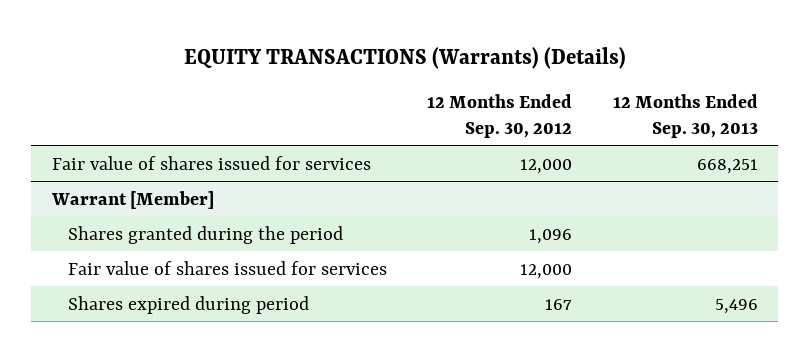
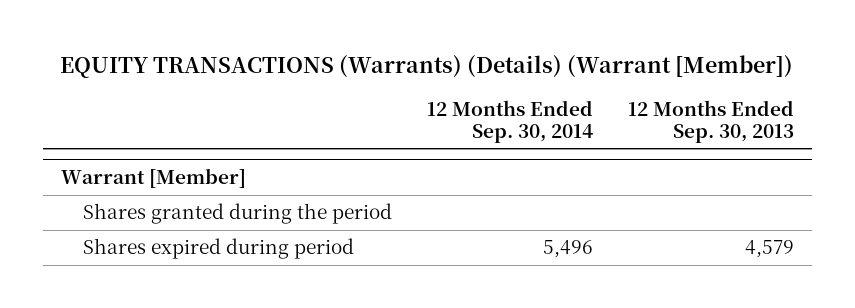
[183,46,626,69] EQUITY TRANSACTIONS (Warrants) (Details) -> [60,54,794,78] EQUITY TRANSACTIONS (Warrants) (Details) (Warrant [Member])
[427,93,573,138] 12 Months Ended Sep. 30, 2012 -> none
none -> [426,99,593,143] 12 Months Ended Sep. 30, 2014
[51,155,371,170] Fair value of shares issued for services -> none
[67,260,387,275] Fair value of shares issued for services -> none
[714,298,758,314] 5,496 -> [744,240,794,259] 4,579

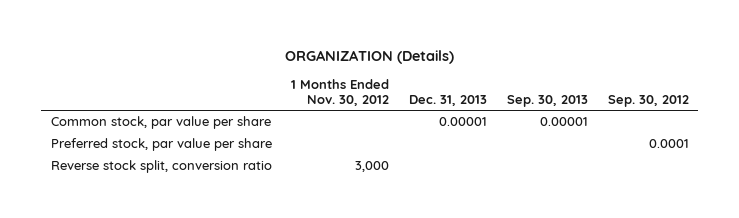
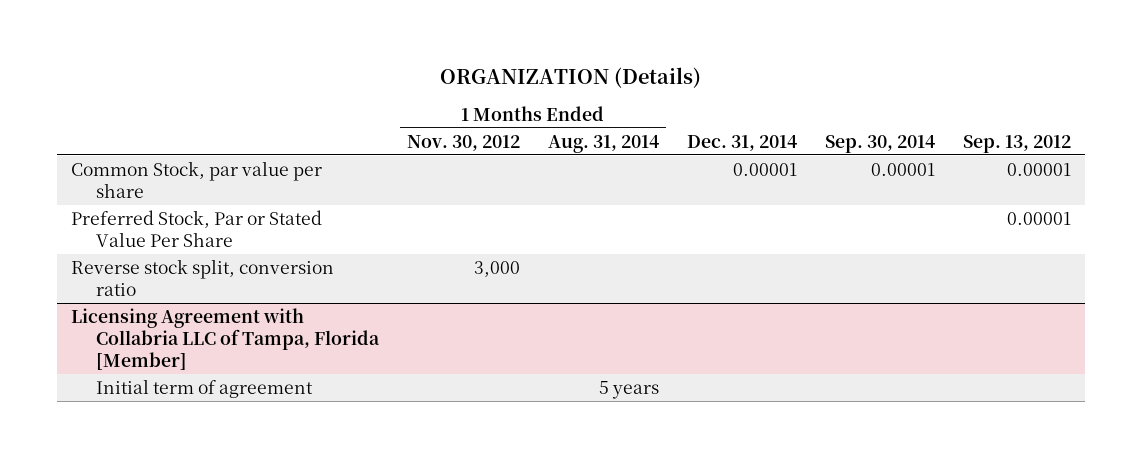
[409,94,488,106] Dec. 31, 2013 -> none
[506,94,588,107] Sep. 30, 2013 -> none
[607,94,689,107] Sep. 30, 2012 -> none
none -> [548,134,660,153] Aug. 31, 2014
none -> [687,134,798,151] Dec. 31, 2014
none -> [825,134,936,153] Sep. 30, 2014
none -> [963,134,1072,153] Sep. 13, 2012
[50,116,271,130] Common stock, par value per share -> [70,160,322,198] Common Stock, par value per share
[50,138,272,152] Preferred stock, par value per share -> [70,209,322,247] Preferred Stock, Par or Stated Value Per Share
none -> [70,307,381,370] Licensing Agreement with Collabria LLC of Tampa, Florida [Member]
none -> [96,378,314,398] Initial term of agreement

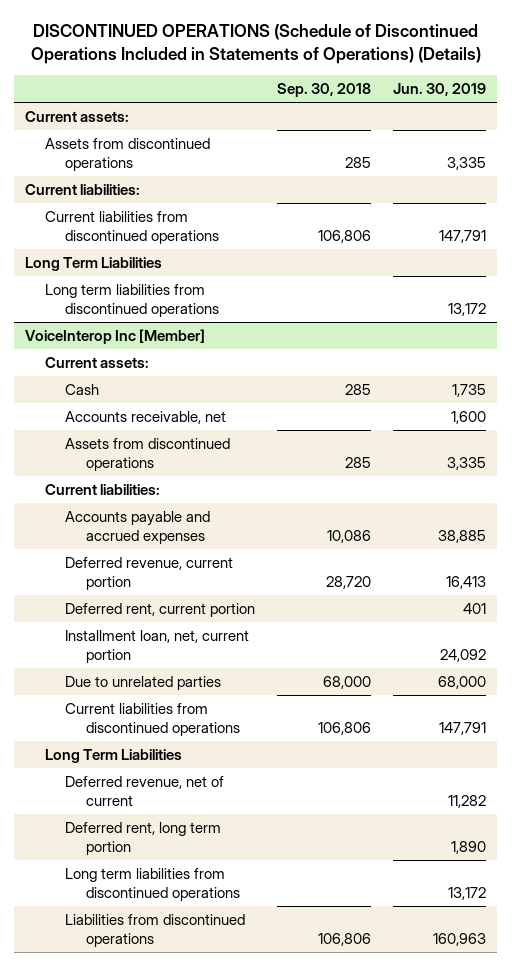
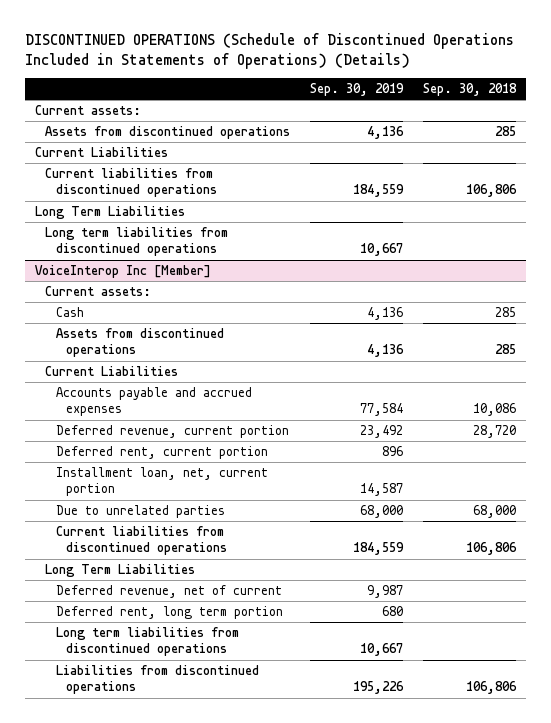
[393,83,487,97] Jun. 30, 2019 -> none
none -> [310,83,405,97] Sep. 30, 2019
[25,183,141,195] Current liabilities: -> [34,147,168,158] Current Liabilities
[65,410,227,424] Accounts receivable, net -> none
[45,483,161,495] Current liabilities: -> [45,366,179,377] Current Liabilities

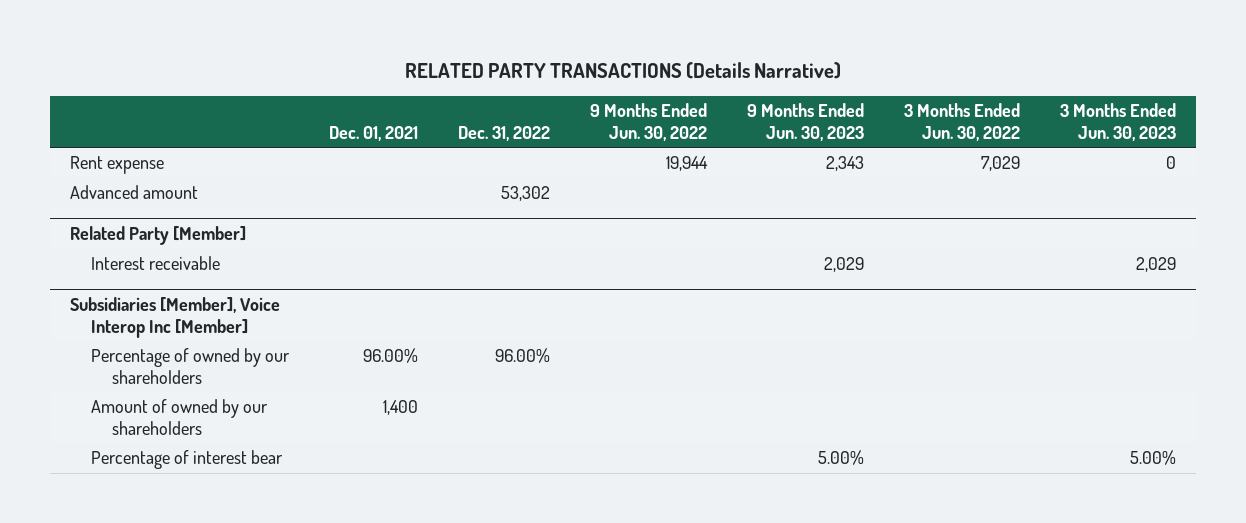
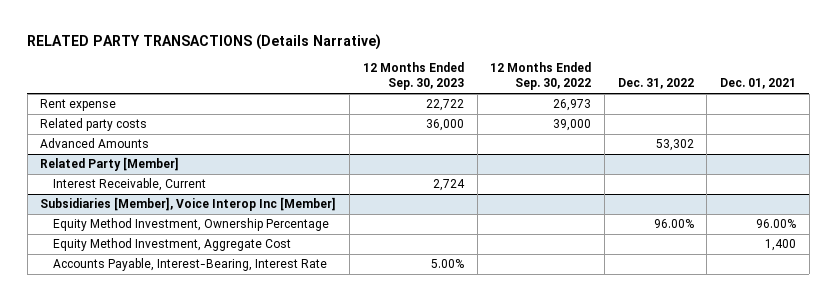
[589,103,707,142] 9 Months Ended Jun. 30, 2022 -> none
[746,103,864,142] 9 Months Ended Jun. 30, 2023 -> none
[903,103,1020,142] 3 Months Ended Jun. 30, 2022 -> none
[1059,103,1176,142] 3 Months Ended Jun. 30, 2023 -> none
none -> [362,62,464,91] 12 Months Ended Sep. 30, 2023
none -> [490,62,592,91] 12 Months Ended Sep. 30, 2022
none -> [40,118,148,132] Related party costs
[70,185,199,200] Advanced amount -> [40,138,150,149] Advanced Amounts
[91,256,221,271] Interest receivable -> [53,178,207,192] Interest Receivable, Current
[91,348,291,385] Percentage of owned by our shareholders -> [53,218,330,232] Equity Method Investment, Ownership Percentage
[91,399,269,436] Amount of owned by our shareholders -> [53,238,292,252] Equity Method Investment, Aggregate Cost
[91,450,284,470] Percentage of interest bear -> [53,258,328,272] Accounts Payable, Interest-Bearing, Interest Rate

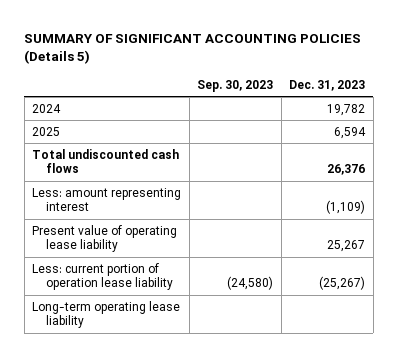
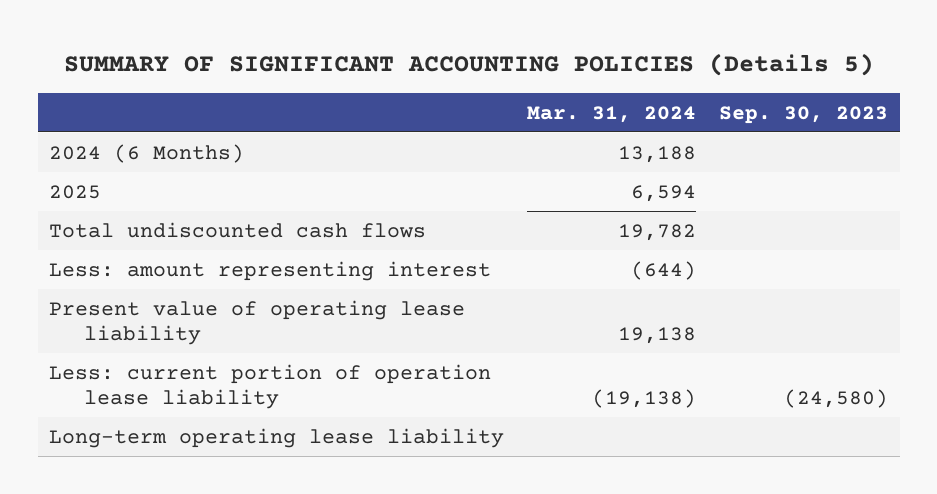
[289,80,366,92] Dec. 31, 2023 -> none
none -> [527,105,697,123] Mar. 31, 2024
[32,103,62,113] 2024 -> [49,143,245,163] 2024 (6 Months)

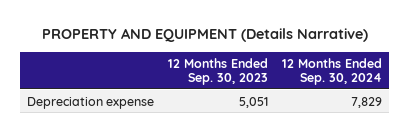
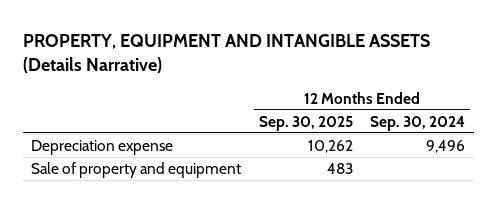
[41,28,368,43] PROPERTY AND EQUIPMENT (Details Narrative) -> [22,33,430,74] PROPERTY, EQUIPMENT AND INTANGIBLE ASSETS (Details Narrative)
[168,57,269,86] 12 Months Ended Sep. 30, 2023 -> none
none -> [258,115,353,131] Sep. 30, 2025
[351,96,383,108] 7,829 -> [426,139,466,153] 9,496
none -> [31,161,242,178] Sale of property and equipment

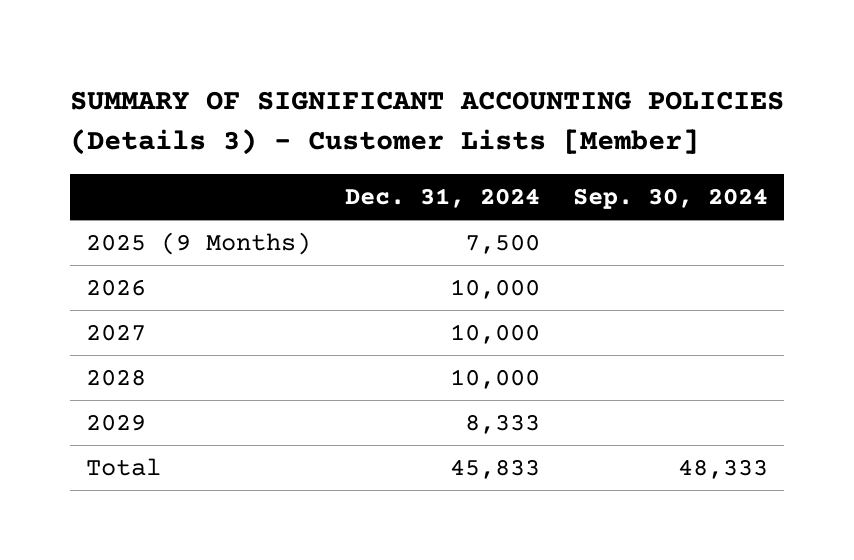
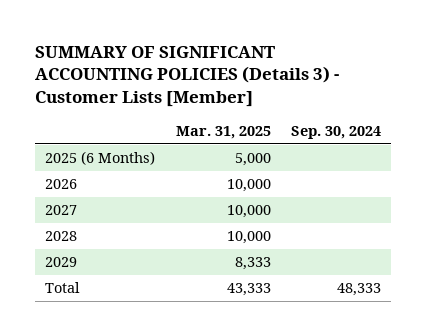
[344,188,540,209] Dec. 31, 2024 -> none
none -> [175,126,271,140] Mar. 31, 2025
[86,231,312,255] 2025 (9 Months) -> [45,151,156,166] 2025 (6 Months)

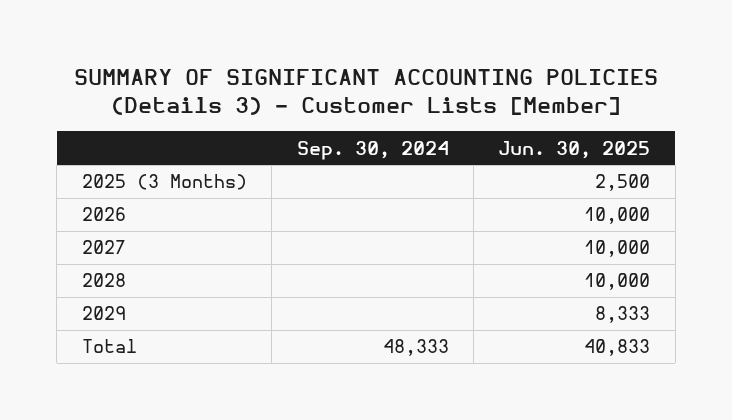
[175,126,271,140] Mar. 31, 2025 -> none
none -> [498,140,651,159] Jun. 30, 2025
[45,151,156,166] 2025 (6 Months) -> [81,174,247,191] 2025 (3 Months)

